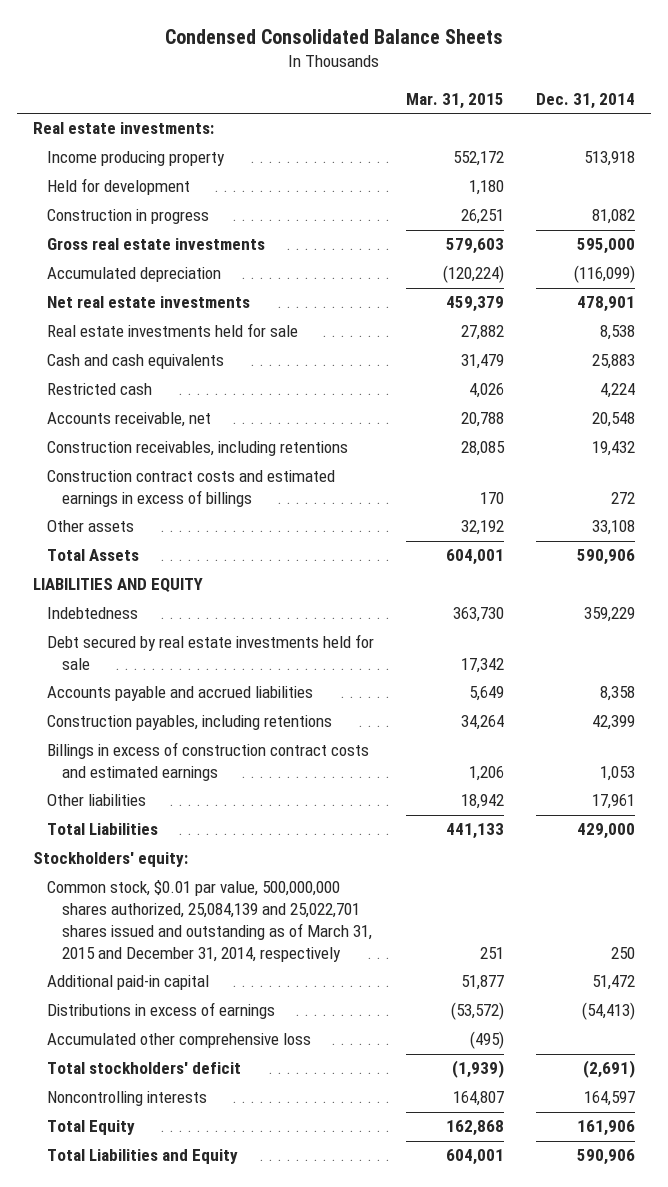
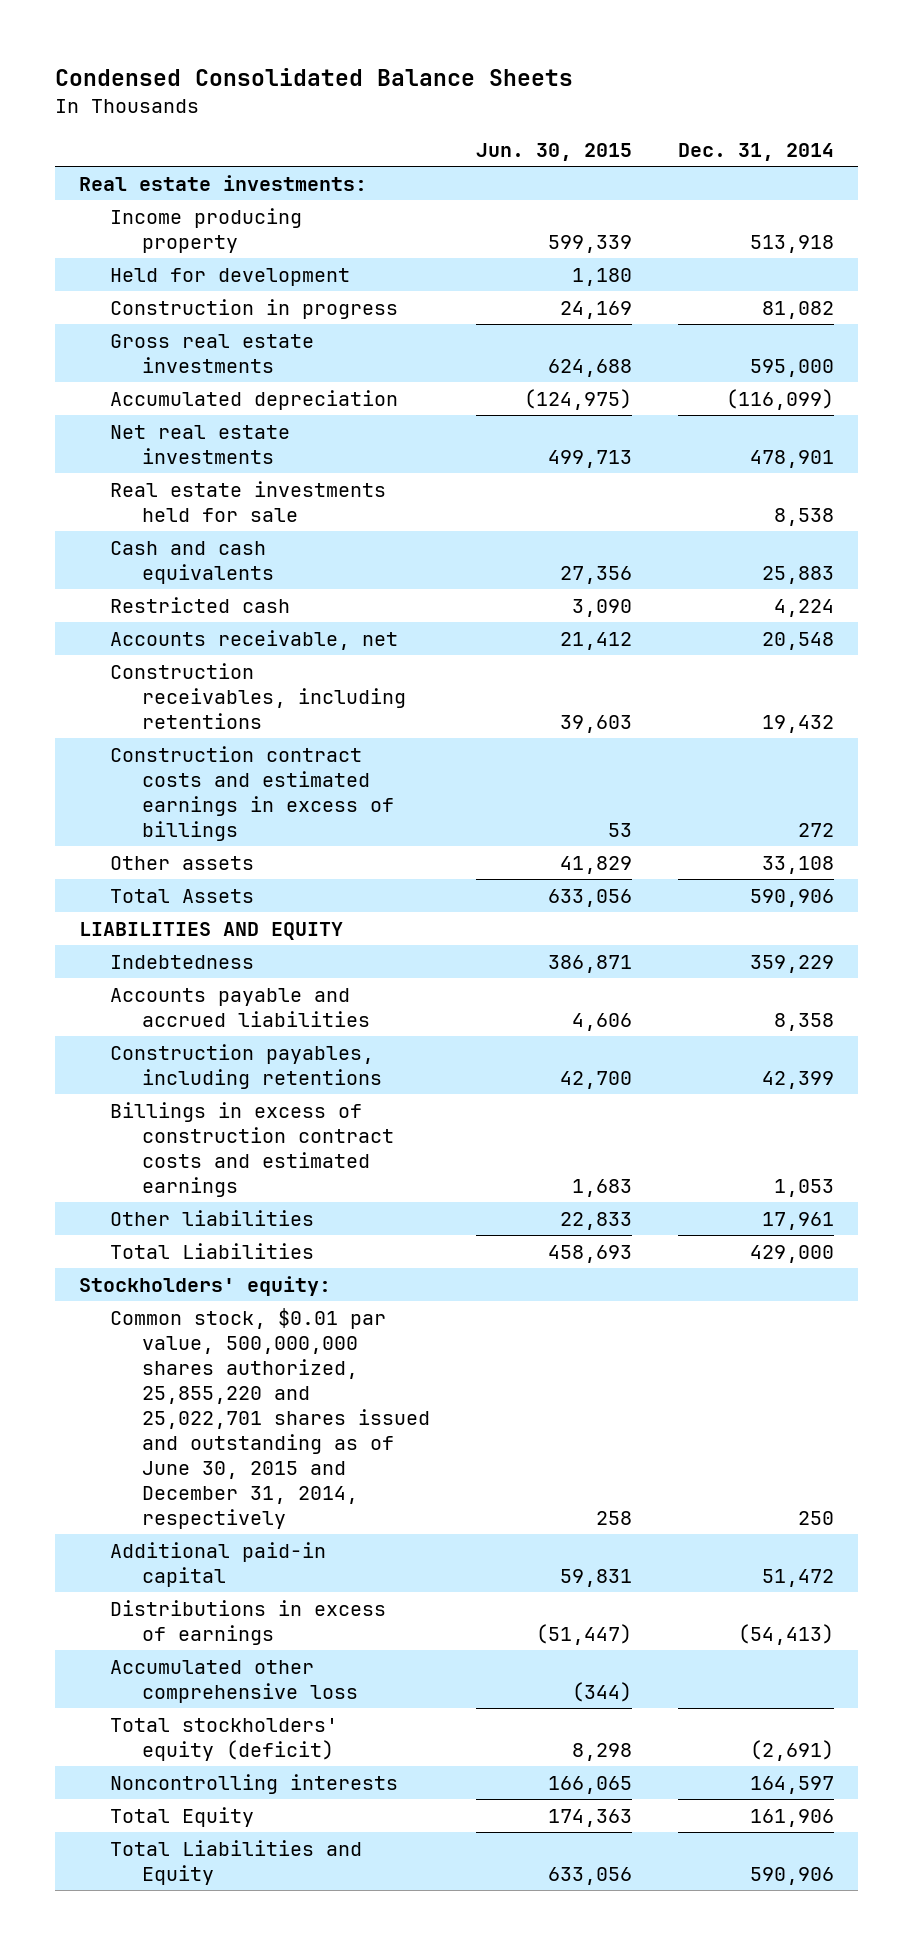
[406,92,505,109] Mar. 31, 2015 -> none
none -> [475,142,632,161] Jun. 30, 2015
[47,634,375,671] Debt secured by real estate investments held for sale -> none
[47,880,372,962] Common stock, $0.01 par value, 500,000,000 shares authorized, 25,084,139 and 25,022,701 shares issued and outstanding as of March 31, 2015 and December 31, 2014, respectively -> [110,1307,430,1529] Common stock, $0.01 par value, 500,000,000 shares authorized, 25,855,220 and 25,022,701 shares issued and outstanding as of June 30, 2015 and December 31, 2014, respectively
[47,1062,242,1075] Total stockholders' deficit -> [110,1717,339,1761] Total stockholders' equity (deficit)

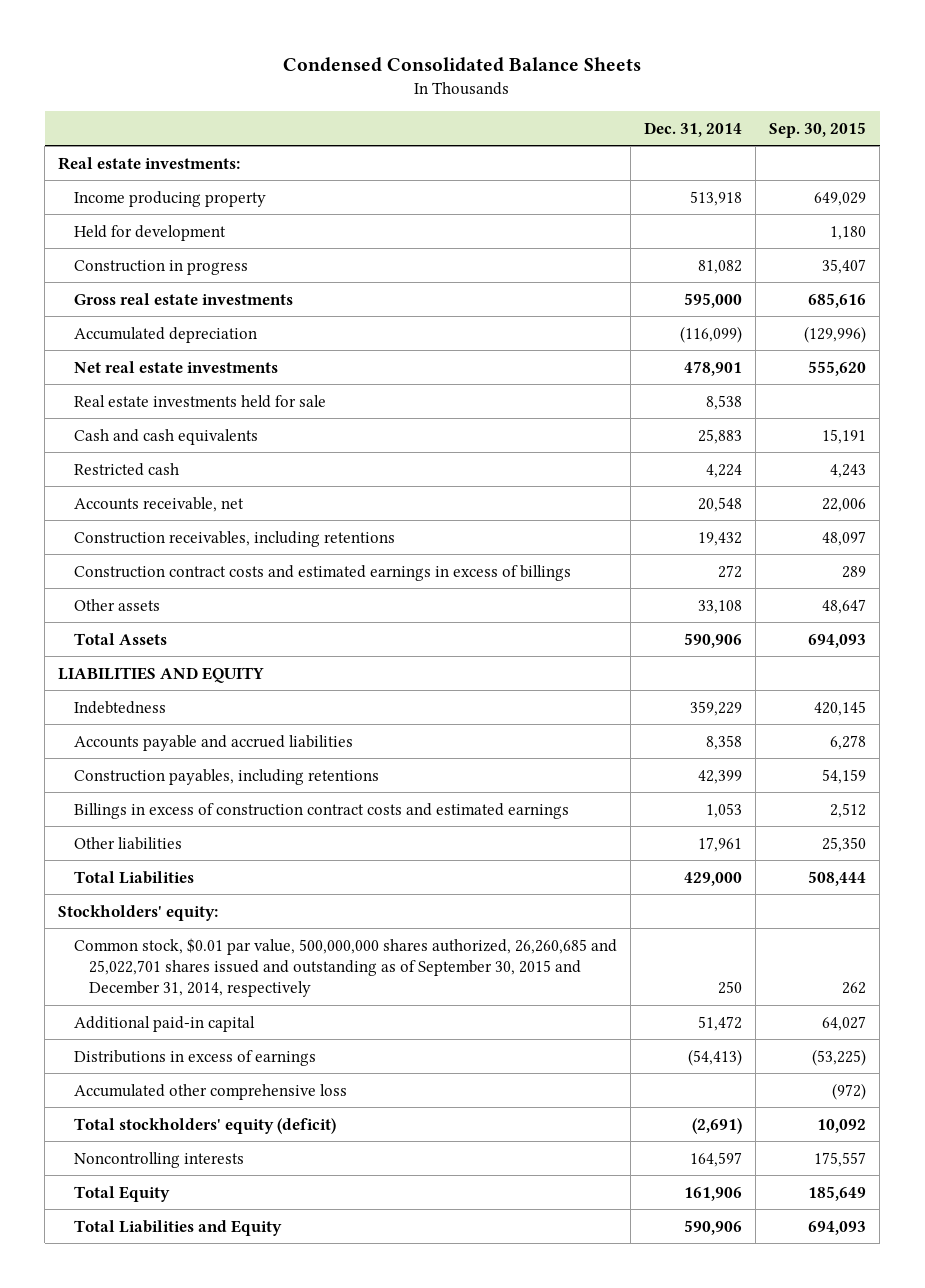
[475,142,632,161] Jun. 30, 2015 -> none
none -> [769,121,867,138] Sep. 30, 2015
[110,1307,430,1529] Common stock, $0.01 par value, 500,000,000 shares authorized, 25,855,220 and 25,022,701 shares issued and outstanding as of June 30, 2015 and December 31, 2014, respectively -> [73,937,617,998] Common stock, $0.01 par value, 500,000,000 shares authorized, 26,260,685 and 25,022,701 shares issued and outstanding as of September 30, 2015 and December 31, 2014, respectively

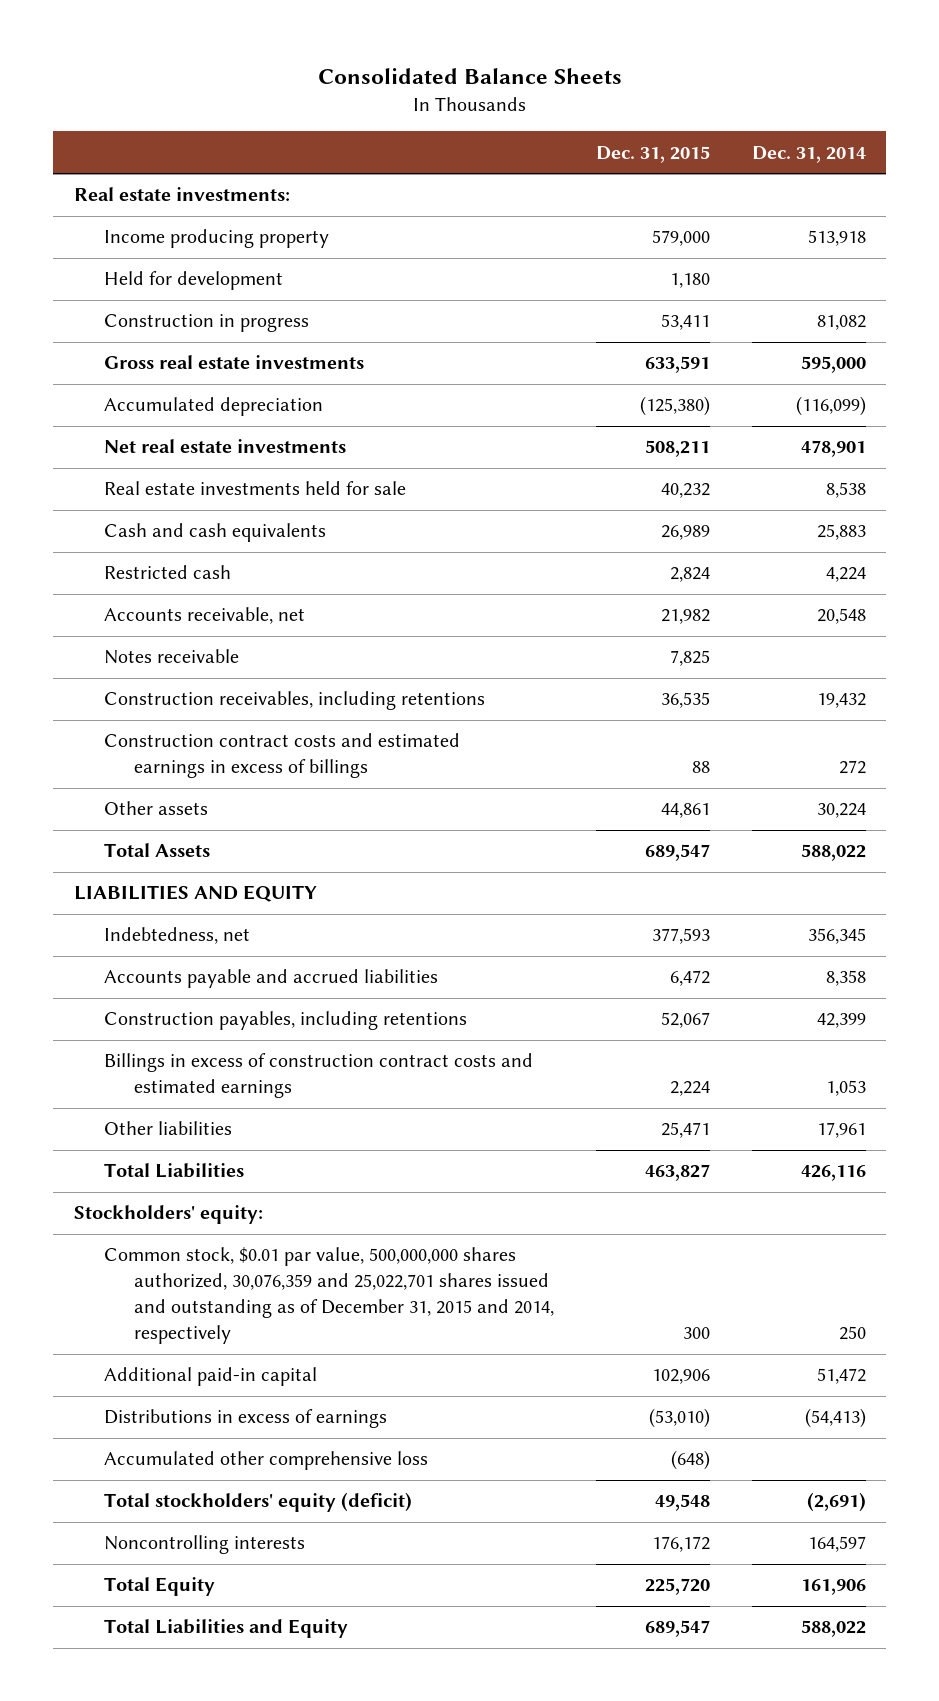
[283,57,642,73] Condensed Consolidated Balance Sheets -> [317,68,622,85] Consolidated Balance Sheets
[769,121,867,138] Sep. 30, 2015 -> none
none -> [595,145,710,163] Dec. 31, 2015
none -> [103,649,239,665] Notes receivable
[697,599,742,614] 33,108 -> [816,803,866,819] 30,224
[683,632,742,648] 590,906 -> [800,844,866,862] 588,022
[73,700,166,714] Indebtedness -> [103,927,250,945] Indebtedness, net
[689,700,742,716] 359,229 -> [807,928,866,945] 356,345
[683,871,742,886] 429,000 -> [800,1165,866,1182] 426,116
[73,937,617,998] Common stock, $0.01 par value, 500,000,000 shares authorized, 26,260,685 and 25,022,701 shares issued and outstanding as of September 30, 2015 and December 31, 2014, respectively -> [103,1247,555,1345] Common stock, $0.01 par value, 500,000,000 shares authorized, 30,076,359 and 25,022,701 shares issued and outstanding as of December 31, 2015 and 2014, respectively
[683,1219,742,1235] 590,906 -> [800,1620,866,1638] 588,022

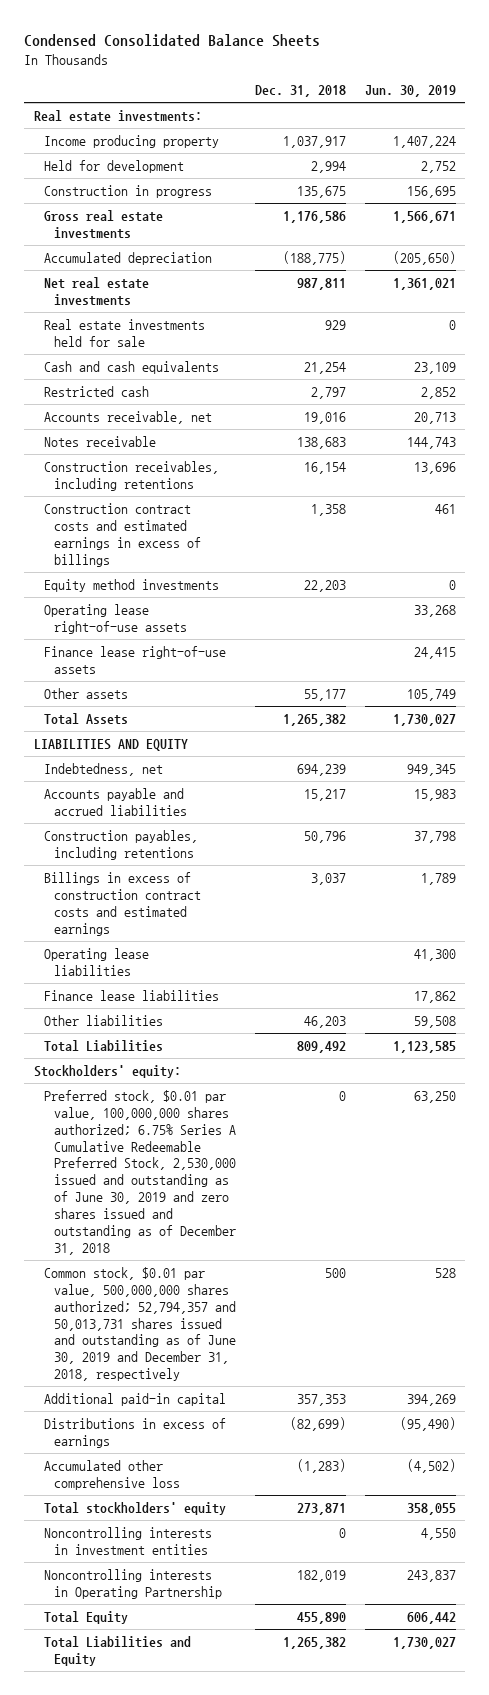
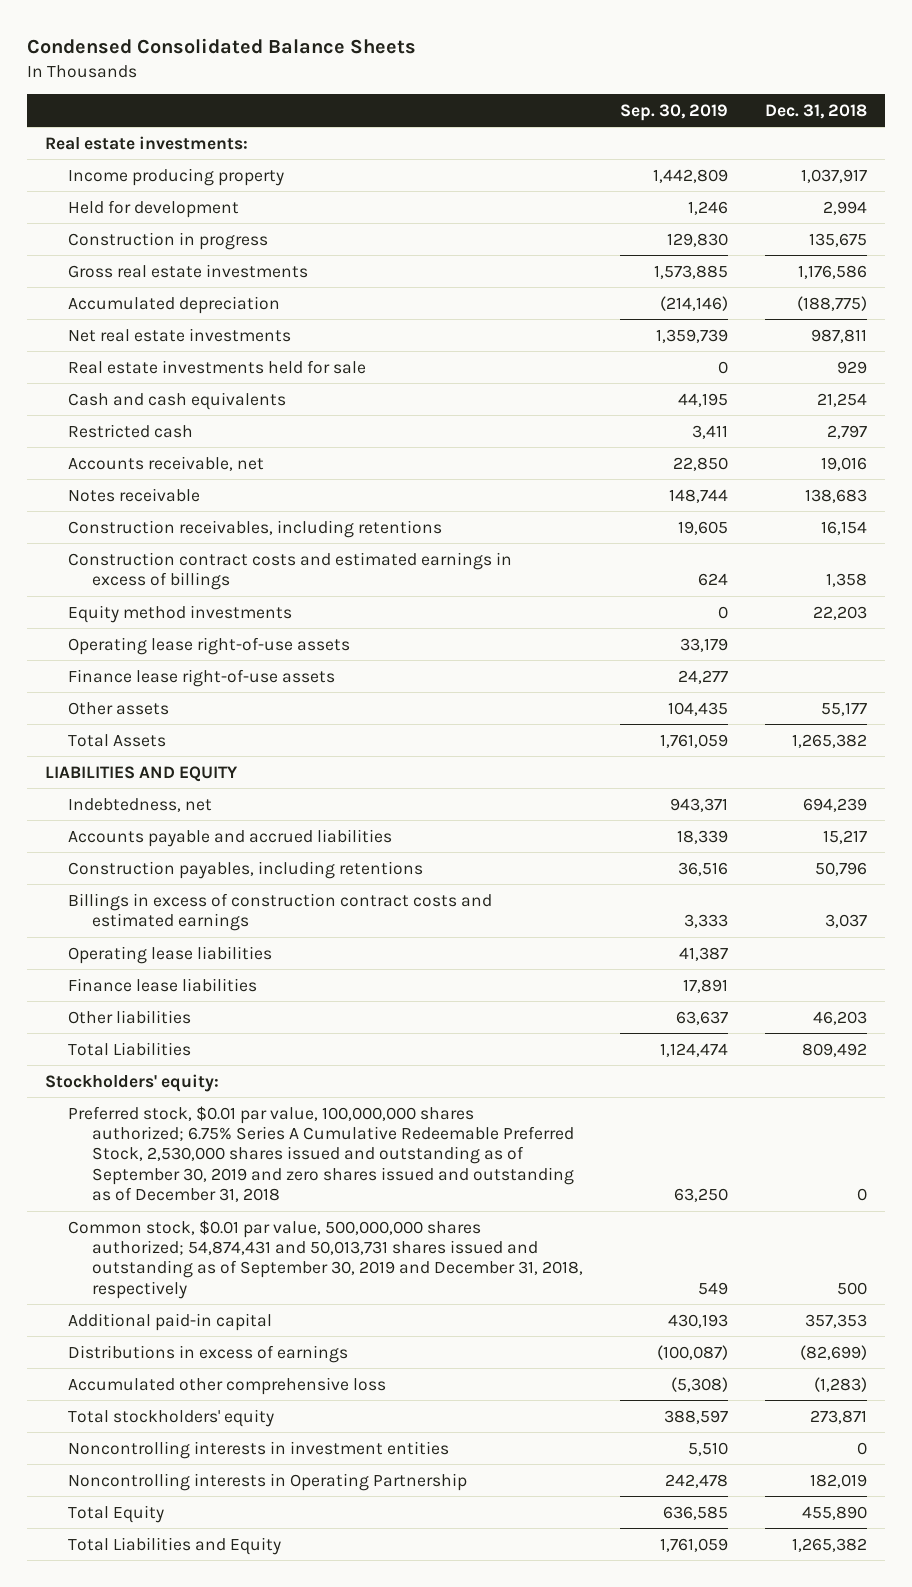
[364,84,456,97] Jun. 30, 2019 -> none
none -> [619,103,728,121] Sep. 30, 2019
[43,1089,237,1255] Preferred stock, $0.01 par value, 100,000,000 shares authorized; 6.75% Series A Cumulative Redeemable Preferred Stock, 2,530,000 issued and outstanding as of June 30, 2019 and zero shares issued and outstanding as of December 31, 2018 -> [68,1105,574,1203] Preferred stock, $0.01 par value, 100,000,000 shares authorized; 6.75% Series A Cumulative Redeemable Preferred Stock, 2,530,000 shares issued and outstanding as of September 30, 2019 and zero shares issued and outstanding as of December 31, 2018
[43,1266,237,1382] Common stock, $0.01 par value, 500,000,000 shares authorized; 52,794,357 and 50,013,731 shares issued and outstanding as of June 30, 2019 and December 31, 2018, respectively -> [68,1219,583,1299] Common stock, $0.01 par value, 500,000,000 shares authorized; 54,874,431 and 50,013,731 shares issued and outstanding as of September 30, 2019 and December 31, 2018, respectively

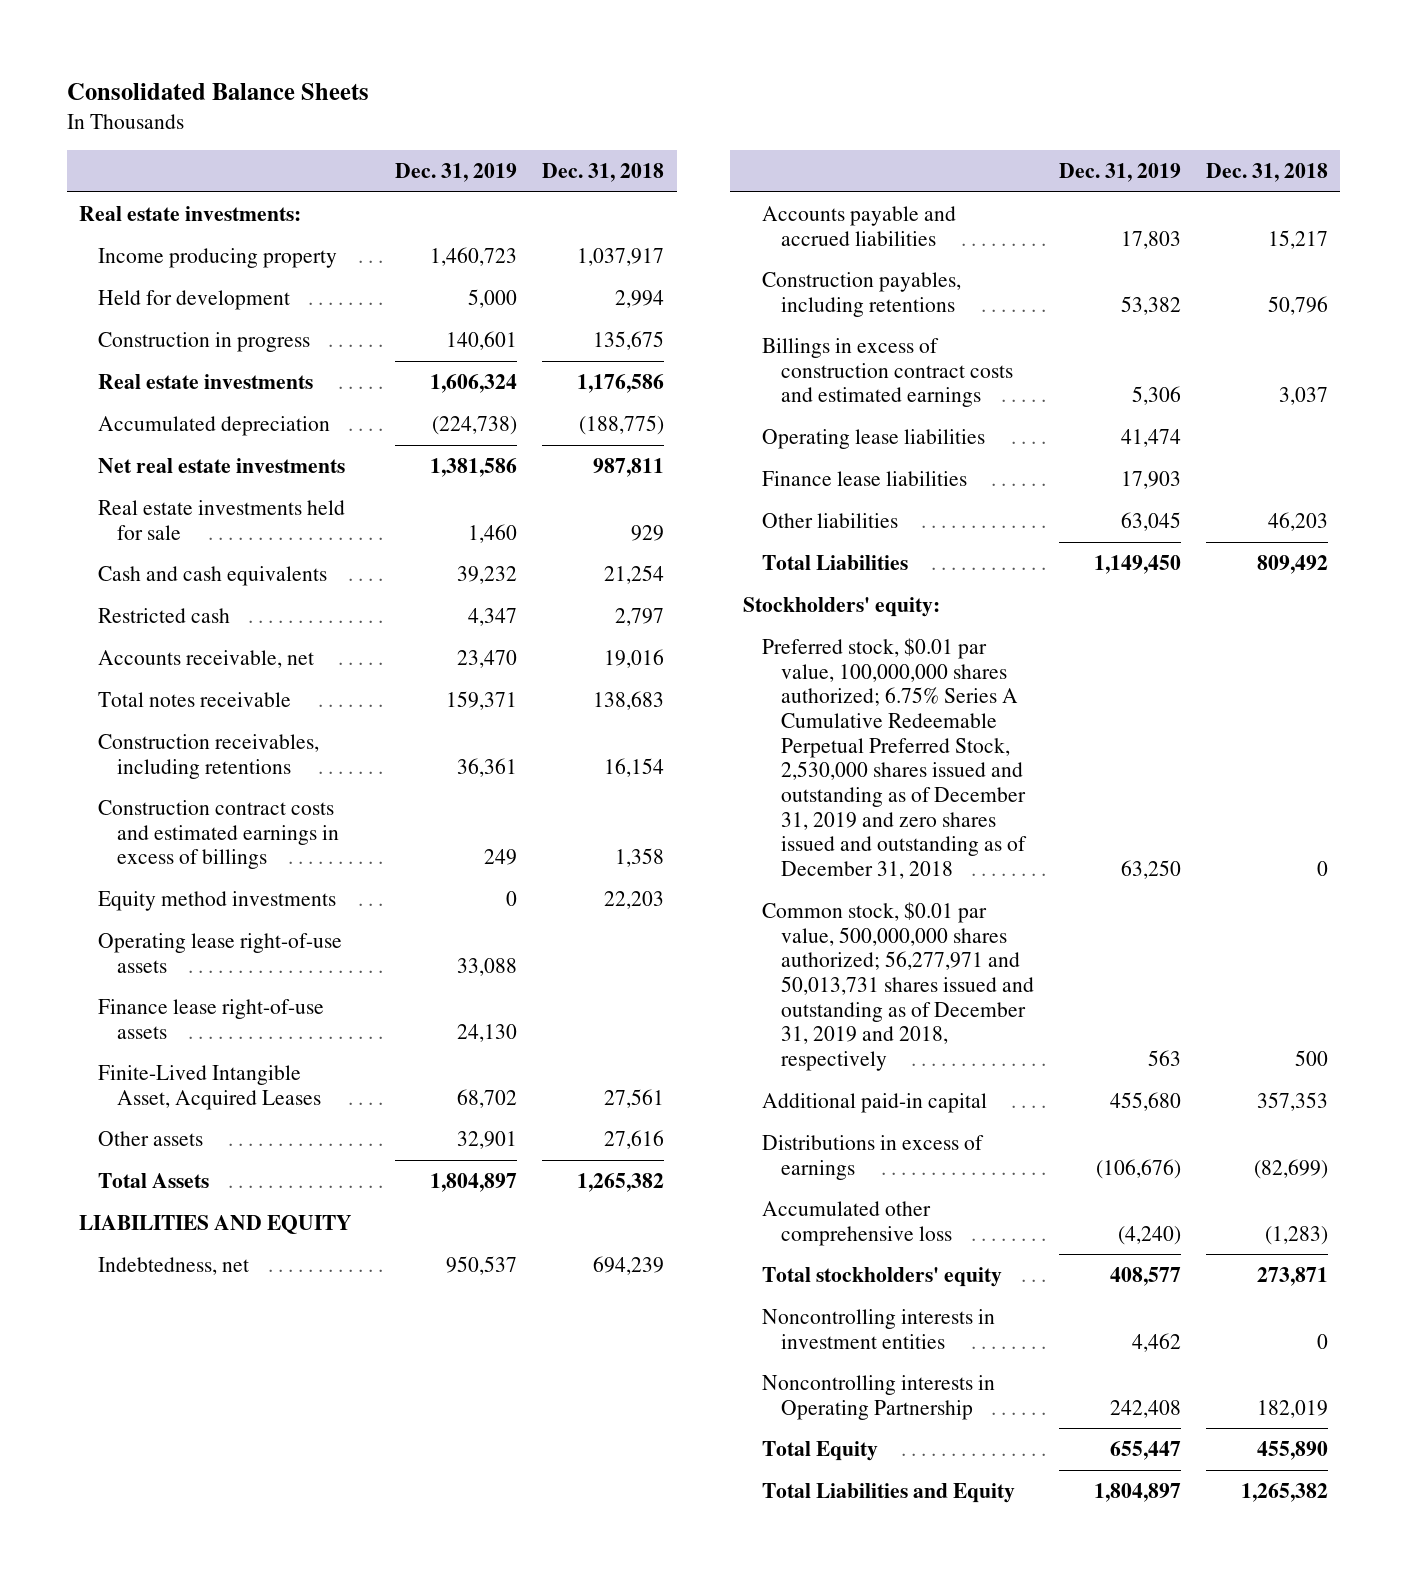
[26,38,416,55] Condensed Consolidated Balance Sheets -> [66,82,369,100] Consolidated Balance Sheets
[619,103,728,121] Sep. 30, 2019 -> none
none -> [395,162,518,182] Dec. 31, 2019
[68,263,309,278] Gross real estate investments -> [98,373,314,389] Real estate investments
[68,487,201,502] Notes receivable -> [98,691,292,707] Total notes receivable
none -> [98,1064,322,1110] Finite-Lived Intangible Asset, Acquired Leases
[820,701,867,716] 55,177 -> [604,1129,665,1149] 27,616
[68,1105,574,1203] Preferred stock, $0.01 par value, 100,000,000 shares authorized; 6.75% Series A Cumulative Redeemable Preferred Stock, 2,530,000 shares issued and outstanding as of September 30, 2019 and zero shares issued and outstanding as of December 31, 2018 -> [761,637,1027,880] Preferred stock, $0.01 par value, 100,000,000 shares authorized; 6.75% Series A Cumulative Redeemable Perpetual Preferred Stock, 2,530,000 shares issued and outstanding as of December 31, 2019 and zero shares issued and outstanding as of December 31, 2018
[68,1219,583,1299] Common stock, $0.01 par value, 500,000,000 shares authorized; 54,874,431 and 50,013,731 shares issued and outstanding as of September 30, 2019 and December 31, 2018, respectively -> [761,901,1034,1072] Common stock, $0.01 par value, 500,000,000 shares authorized; 56,277,971 and 50,013,731 shares issued and outstanding as of December 31, 2019 and 2018, respectively

